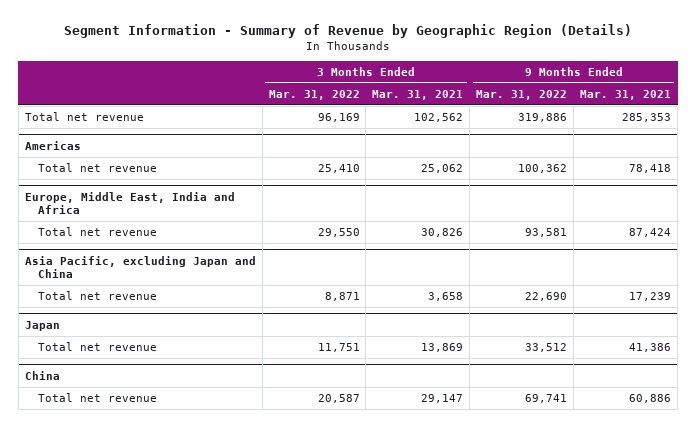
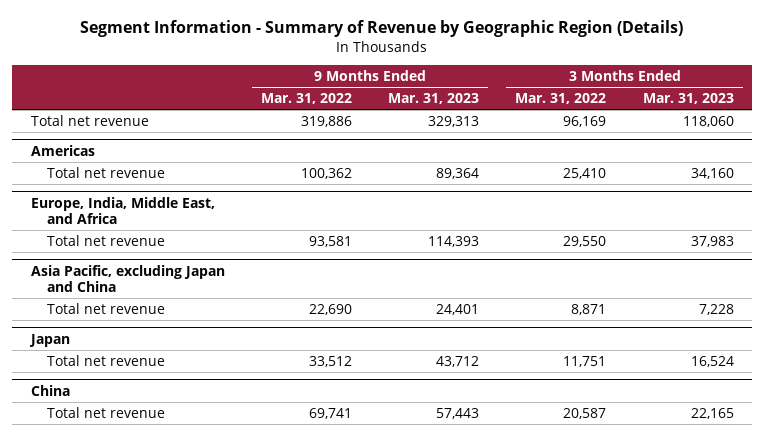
[372,89,464,100] Mar. 31, 2021 -> none
[580,89,672,100] Mar. 31, 2021 -> none
none -> [388,93,480,105] Mar. 31, 2023
none -> [642,93,734,105] Mar. 31, 2023
[24,191,235,215] Europe, Middle East, India and Africa -> [30,196,215,224] Europe, India, Middle East, and Africa

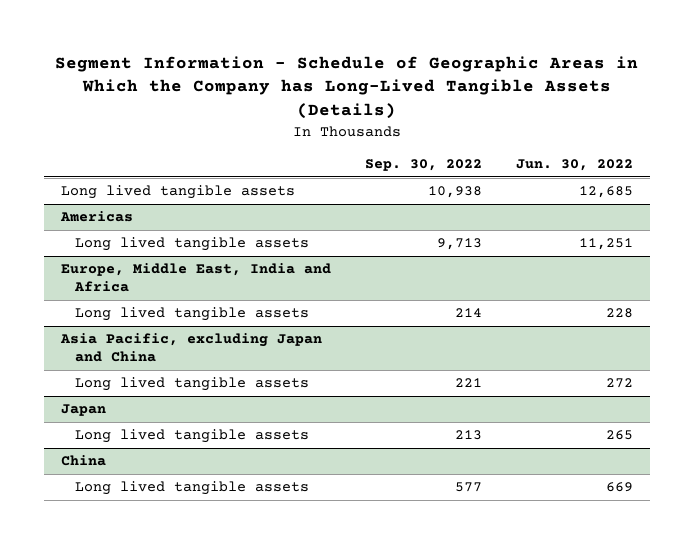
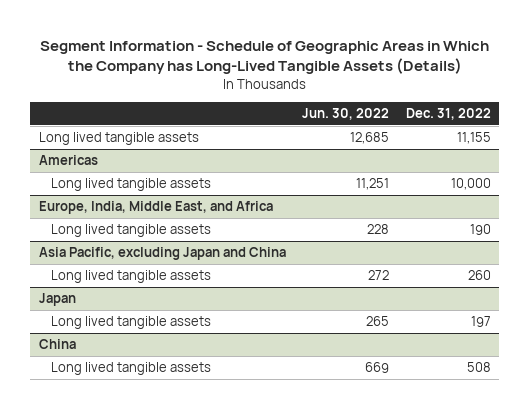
[365,159,483,172] Sep. 30, 2022 -> none
none -> [405,108,491,121] Dec. 31, 2022
[61,263,332,293] Europe, Middle East, India and Africa -> [38,201,273,215] Europe, India, Middle East, and Africa

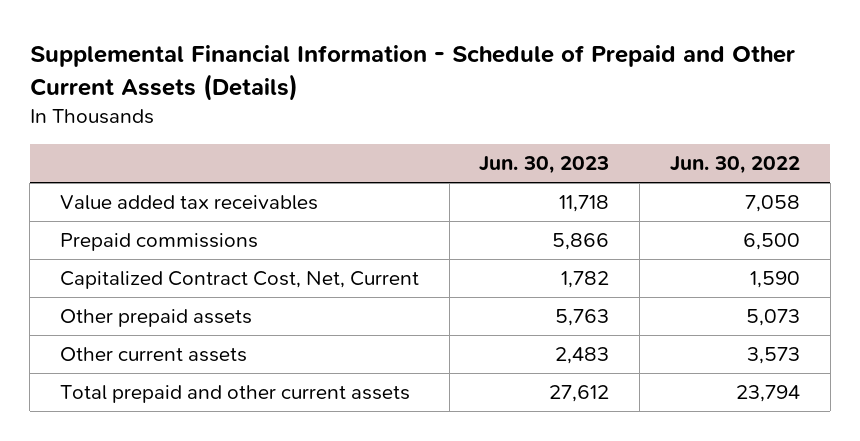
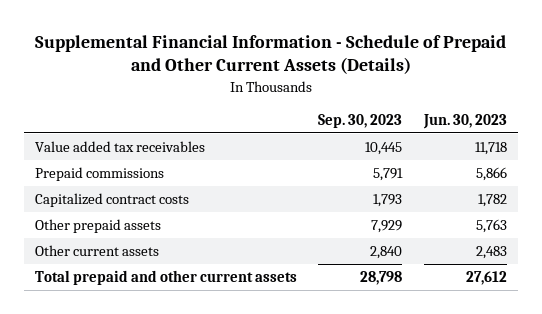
[669,156,800,175] Jun. 30, 2022 -> none
none -> [318,113,403,128] Sep. 30, 2023
[59,271,419,290] Capitalized Contract Cost, Net, Current -> [34,193,189,208] Capitalized contract costs

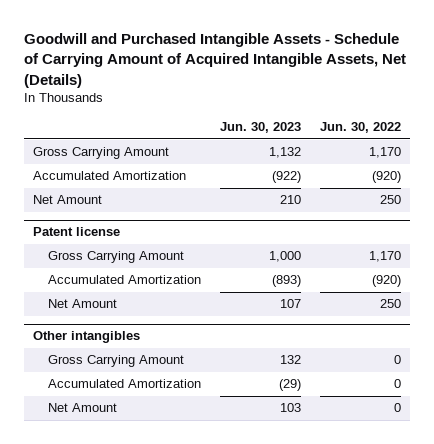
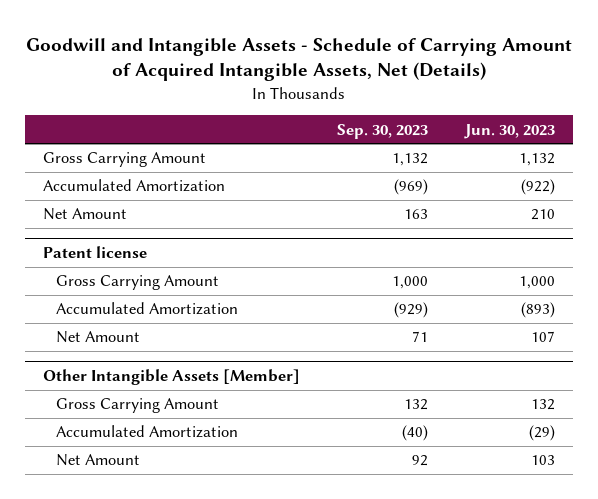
[24,33,407,88] Goodwill and Purchased Intangible Assets - Schedule of Carrying Amount of Acquired Intangible Assets, Net (Details) -> [26,37,573,82] Goodwill and Intangible Assets - Schedule of Carrying Amount of Acquired Intangible Assets, Net (Details)
[319,122,401,134] Jun. 30, 2022 -> none
none -> [337,123,429,139] Sep. 30, 2023
[33,331,141,344] Other intangibles -> [43,368,301,385] Other Intangible Assets [Member]

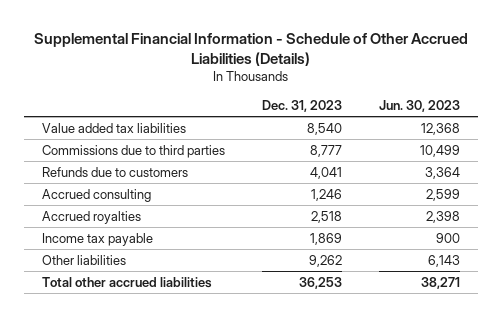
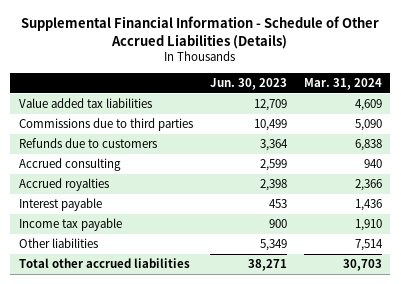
[262,100,343,113] Dec. 31, 2023 -> none
none -> [303,78,382,91] Mar. 31, 2024
[420,122,460,135] 12,368 -> [253,99,287,112] 12,709
none -> [18,198,102,212] Interest payable
[427,254,460,267] 6,143 -> [259,239,287,252] 5,349

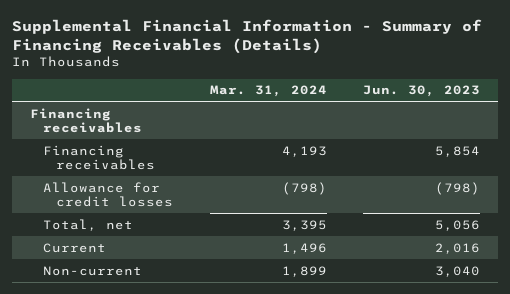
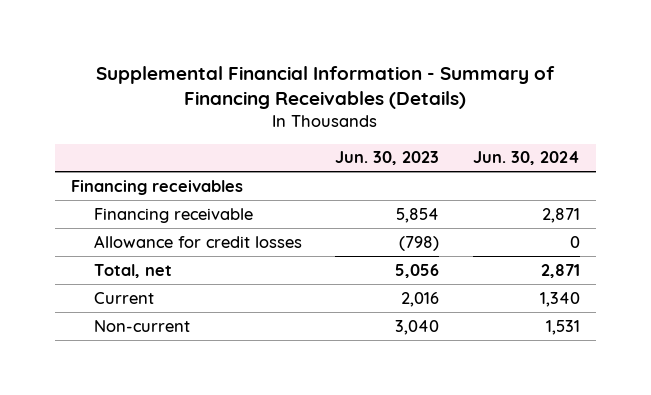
[209,85,327,98] Mar. 31, 2024 -> none
none -> [472,151,580,166] Jun. 30, 2024
[43,144,156,171] Financing receivables -> [93,207,253,223] Financing receivable

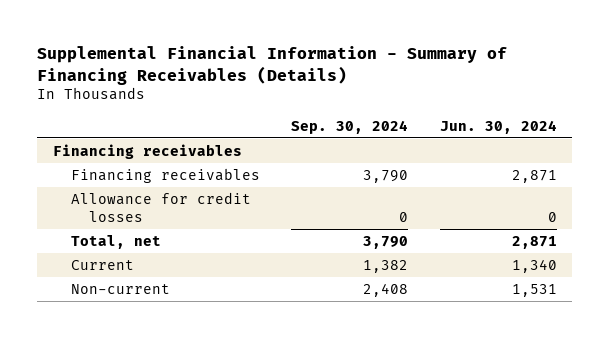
[335,151,440,166] Jun. 30, 2023 -> none
none -> [291,119,409,134] Sep. 30, 2024
[93,207,253,223] Financing receivable -> [70,168,260,184] Financing receivables

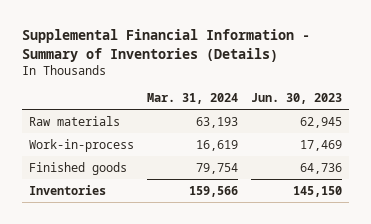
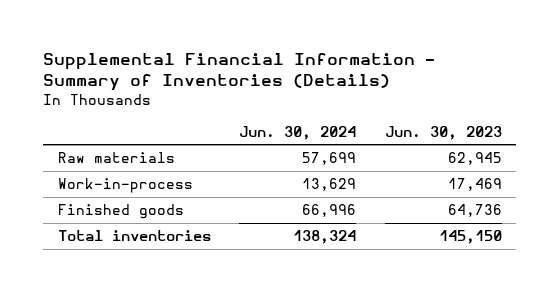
[147,93,239,105] Mar. 31, 2024 -> none
none -> [239,125,357,140] Jun. 30, 2024
[28,184,106,195] Inventories -> [57,230,211,242] Total inventories

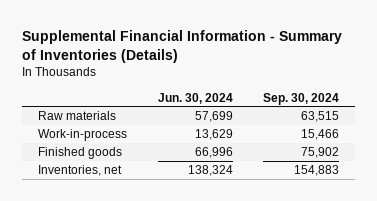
[384,125,502,140] Jun. 30, 2023 -> none
none -> [263,92,340,105] Sep. 30, 2024
[57,230,211,242] Total inventories -> [37,165,122,177] Inventories, net

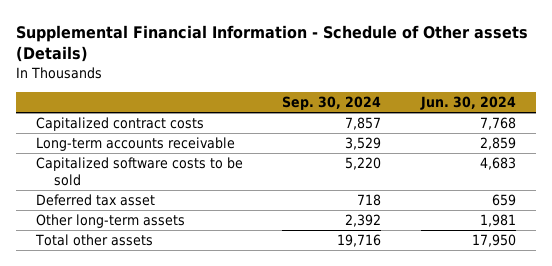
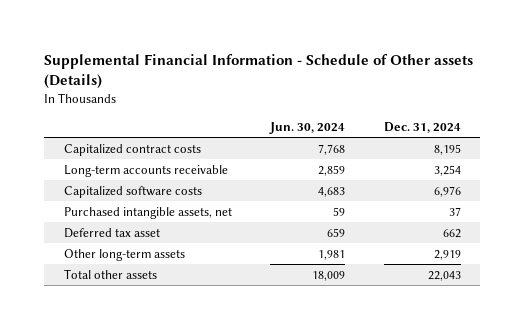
[282,96,382,111] Sep. 30, 2024 -> none
none -> [384,121,462,133] Dec. 31, 2024
[35,157,243,186] Capitalized software costs to be sold -> [63,185,202,198] Capitalized software costs
none -> [63,206,232,219] Purchased intangible assets, net
[471,234,516,248] 17,950 -> [312,270,346,281] 18,009

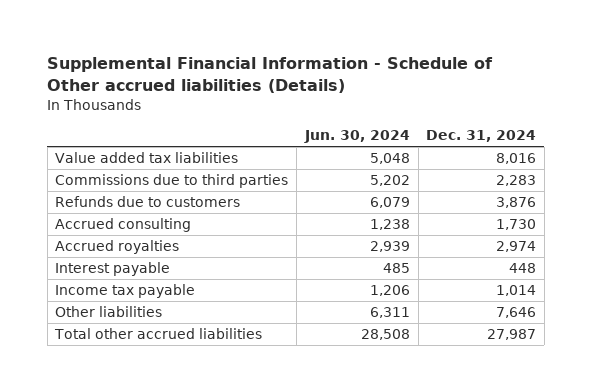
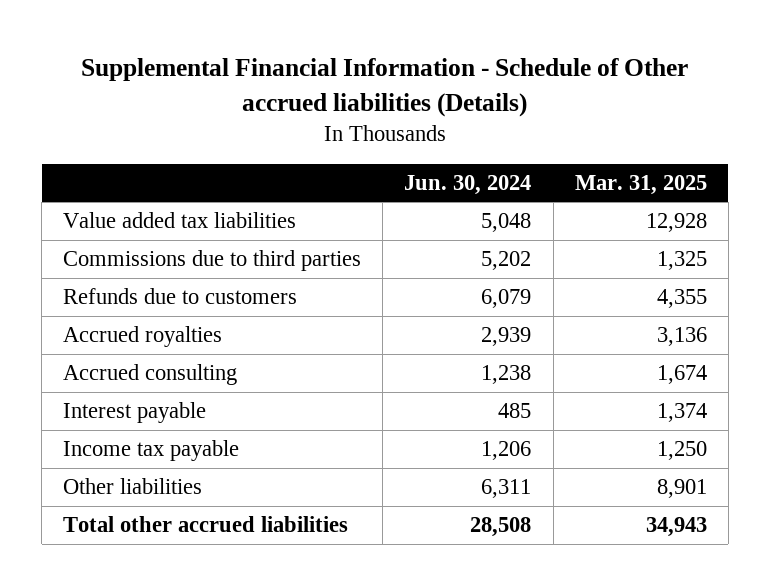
[426,130,537,143] Dec. 31, 2024 -> none
none -> [574,174,707,195] Mar. 31, 2025
[55,218,192,233] Accrued consulting -> [63,364,238,386] Accrued consulting

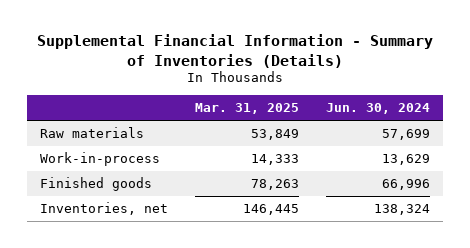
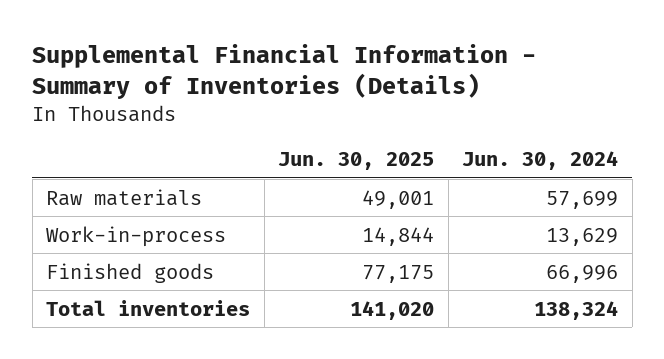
[195,103,300,115] Mar. 31, 2025 -> none
none -> [278,152,435,171] Jun. 30, 2025
[40,202,169,216] Inventories, net -> [46,299,251,316] Total inventories

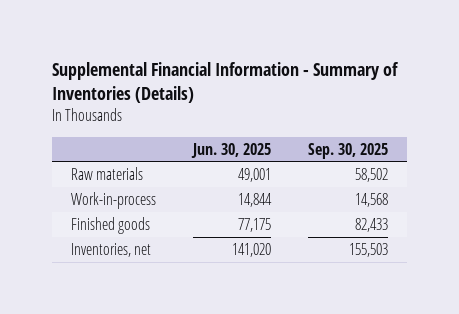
[462,151,619,171] Jun. 30, 2024 -> none
none -> [308,142,389,159] Sep. 30, 2025
[46,299,251,316] Total inventories -> [70,242,151,257] Inventories, net

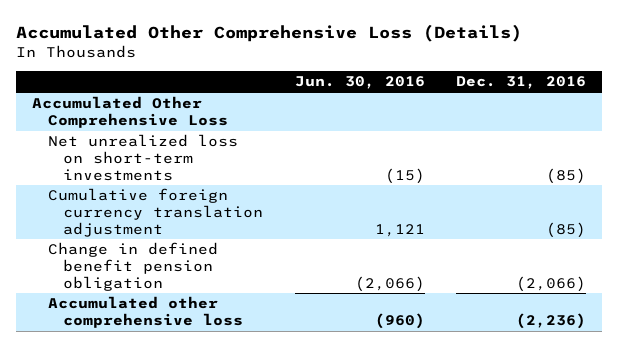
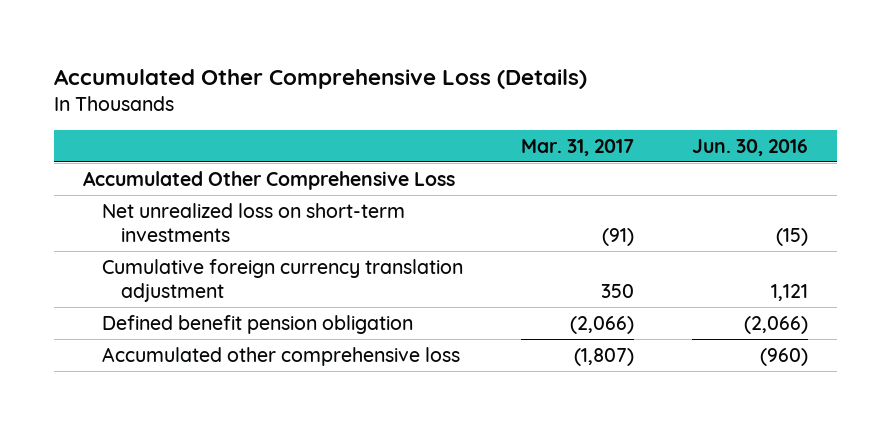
[455,76,586,90] Dec. 31, 2016 -> none
none -> [521,138,635,156] Mar. 31, 2017
[47,242,218,291] Change in defined benefit pension obligation -> [102,314,414,334] Defined benefit pension obligation

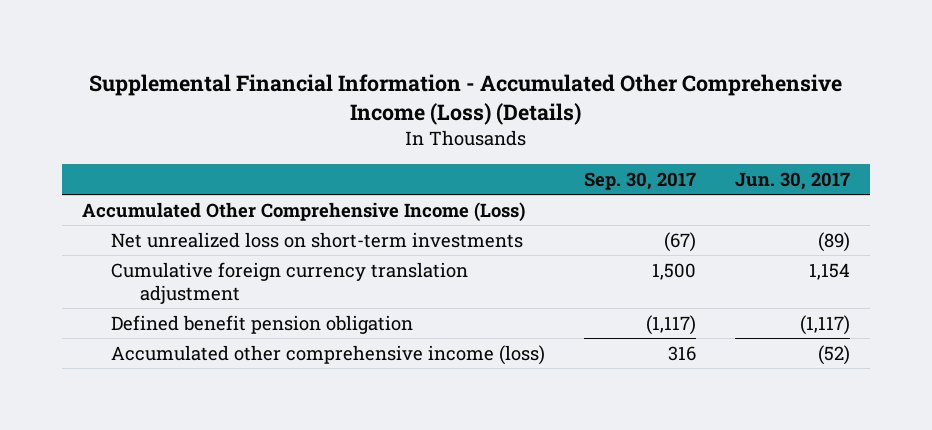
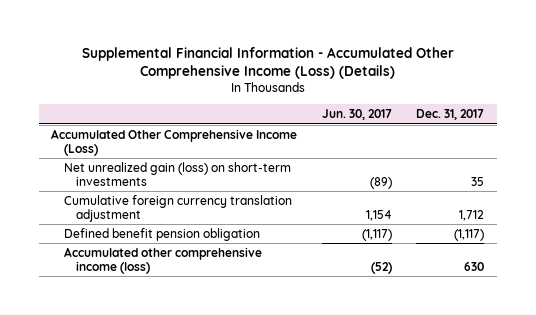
[584,171,697,190] Sep. 30, 2017 -> none
none -> [416,109,485,121] Dec. 31, 2017
[110,231,523,248] Net unrealized loss on short-term investments -> [63,161,291,186] Net unrealized gain (loss) on short-term investments

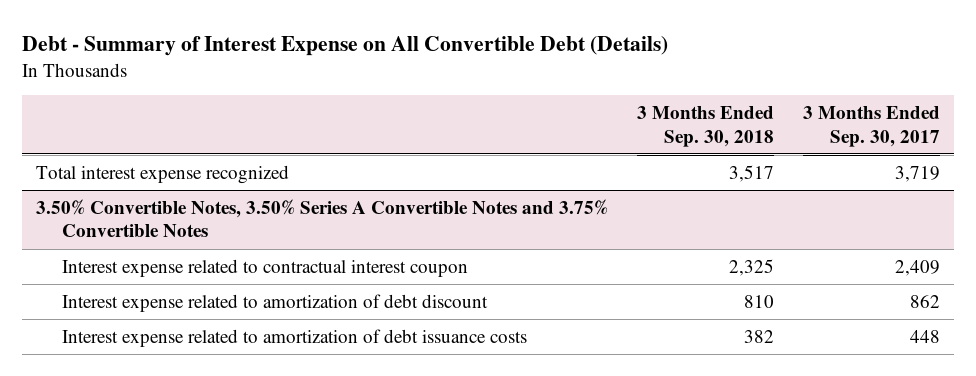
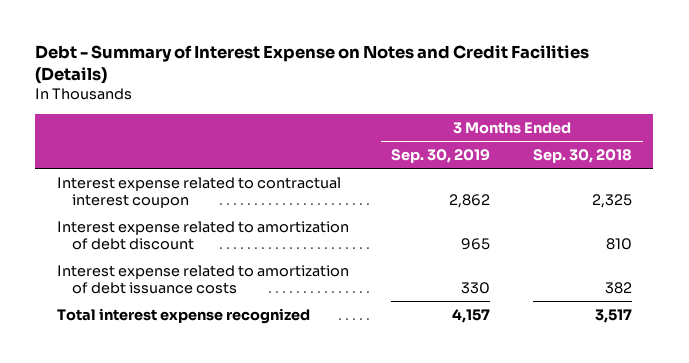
[22,36,669,57] Debt - Summary of Interest Expense on All Convertible Debt (Details) -> [35,44,590,84] Debt - Summary of Interest Expense on Notes and Credit Facilities (Details)
[802,106,940,147] 3 Months Ended Sep. 30, 2017 -> none
none -> [391,148,491,163] Sep. 30, 2019
[36,198,609,238] 3.50% Convertible Notes, 3.50% Series A Convertible Notes and 3.75% Convertible Notes -> none
[36,164,290,184] Total interest expense recognized -> [56,307,310,324] Total interest expense recognized

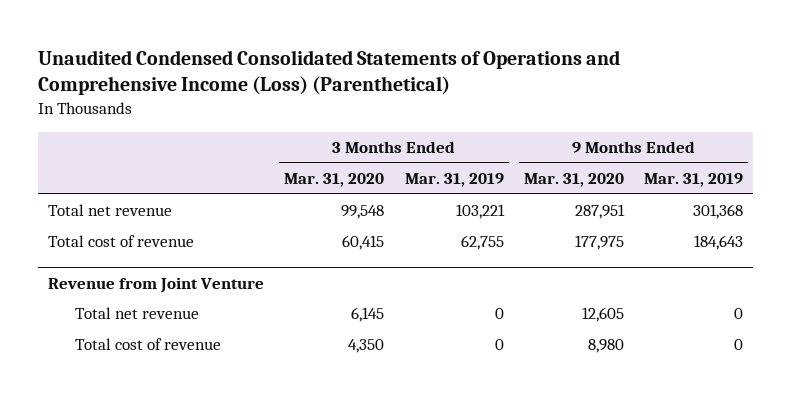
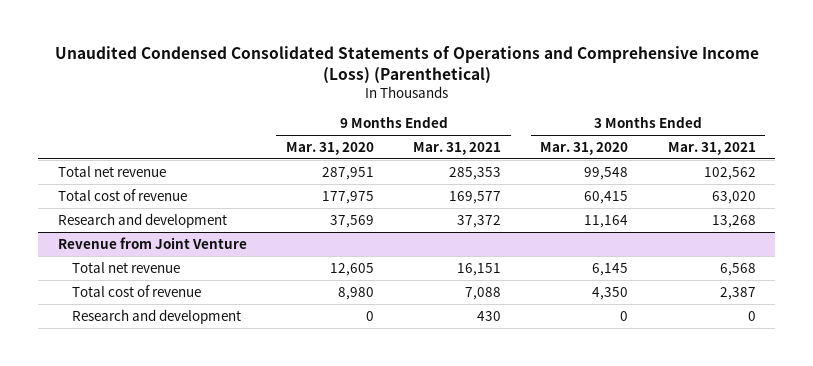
[404,172,504,187] Mar. 31, 2019 -> none
[644,172,744,187] Mar. 31, 2019 -> none
none -> [413,141,502,155] Mar. 31, 2021
none -> [667,141,756,155] Mar. 31, 2021
none -> [57,212,227,228] Research and development
none -> [71,308,241,324] Research and development

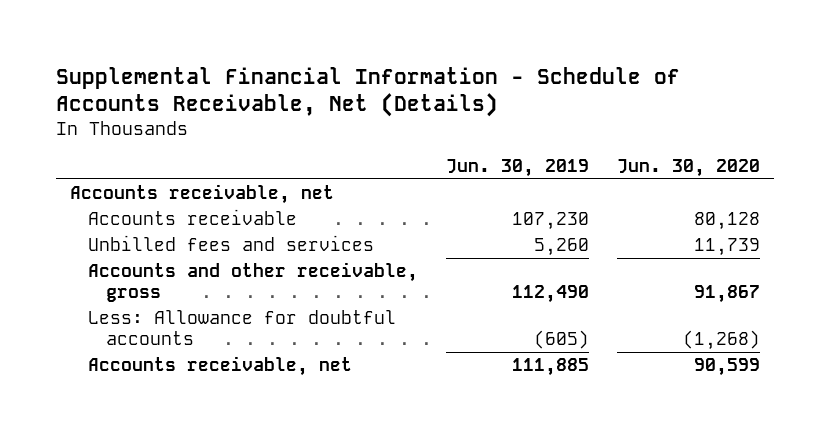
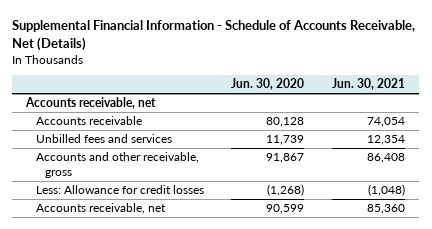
[446,158,590,177] Jun. 30, 2019 -> none
none -> [332,78,406,91] Jun. 30, 2021
[88,310,397,345] Less: Allowance for doubtful accounts -> [35,185,204,195] Less: Allowance for credit losses

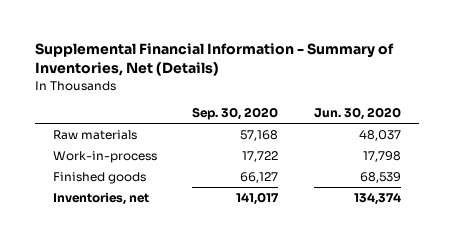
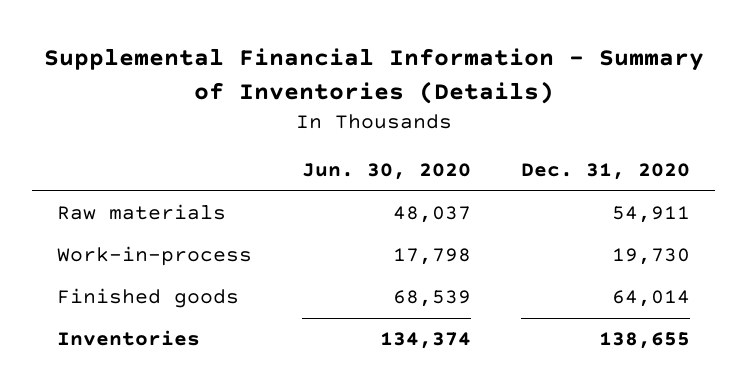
[35,42,395,76] Supplemental Financial Information - Summary of Inventories, Net (Details) -> [43,48,704,104] Supplemental Financial Information - Summary of Inventories (Details)
[192,106,279,120] Sep. 30, 2020 -> none
none -> [521,163,691,181] Dec. 31, 2020
[52,192,149,206] Inventories, net -> [56,330,200,347] Inventories

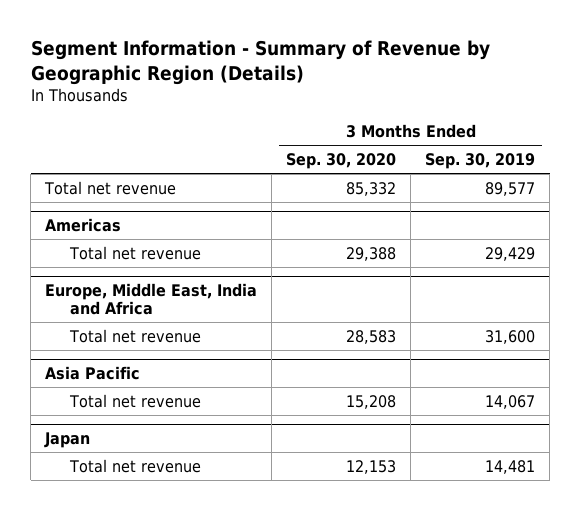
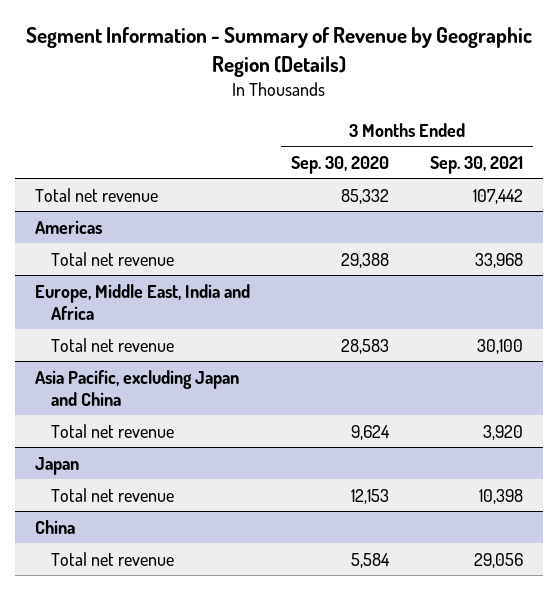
[425,153,536,170] Sep. 30, 2019 -> none
none -> [429,156,523,175] Sep. 30, 2021
[45,365,141,380] Asia Pacific -> none
none -> [35,369,240,406] Asia Pacific, excluding Japan and China
[346,394,397,409] 15,208 -> [351,424,391,440] 9,624
none -> [35,519,76,534] China
none -> [51,551,175,566] Total net revenue

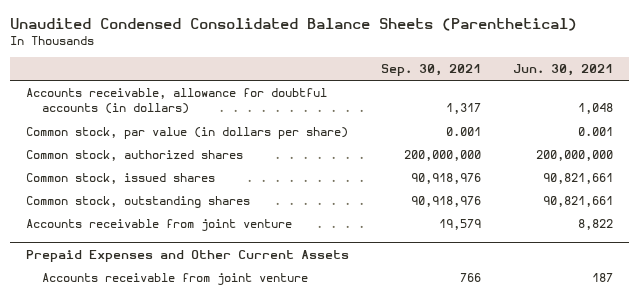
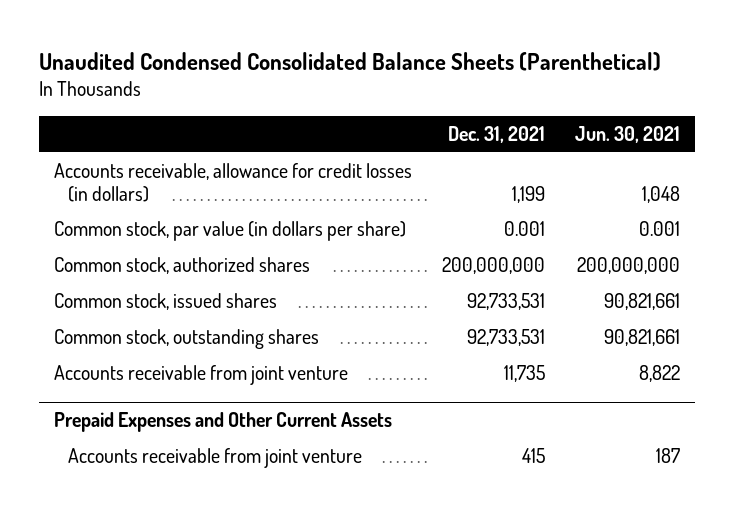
[380,64,481,77] Sep. 30, 2021 -> none
none -> [447,125,545,143] Dec. 31, 2021
[25,88,327,115] Accounts receivable, allowance for doubtful accounts (in dollars) -> [53,163,412,202] Accounts receivable, allowance for credit losses (in dollars)

